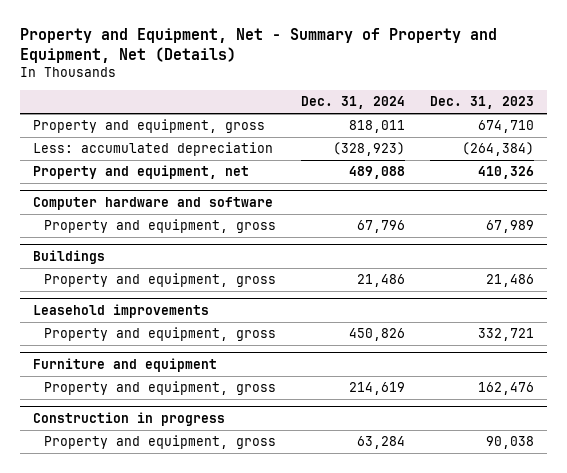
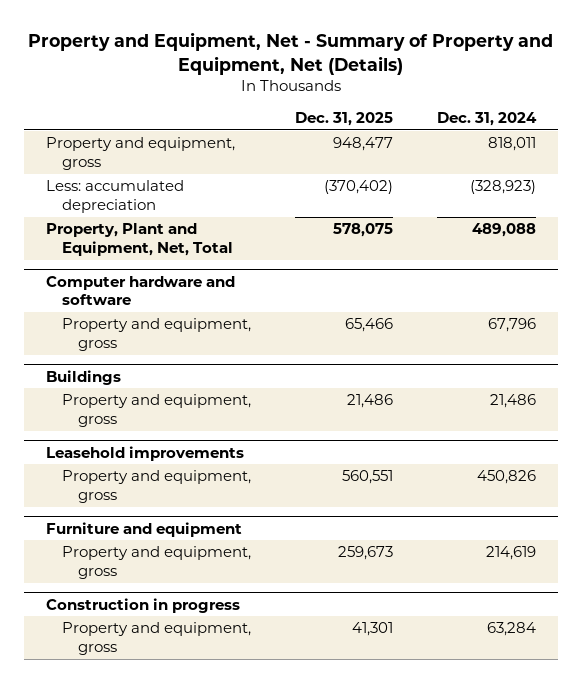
[430,96,535,110] Dec. 31, 2023 -> none
none -> [295,112,394,127] Dec. 31, 2025
[32,165,249,180] Property and equipment, net -> [45,223,234,256] Property, Plant and Equipment, Net, Total

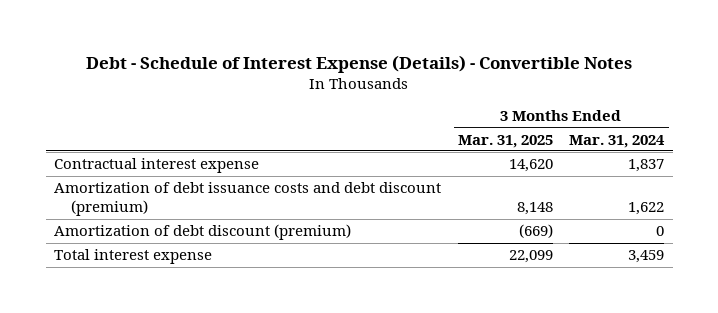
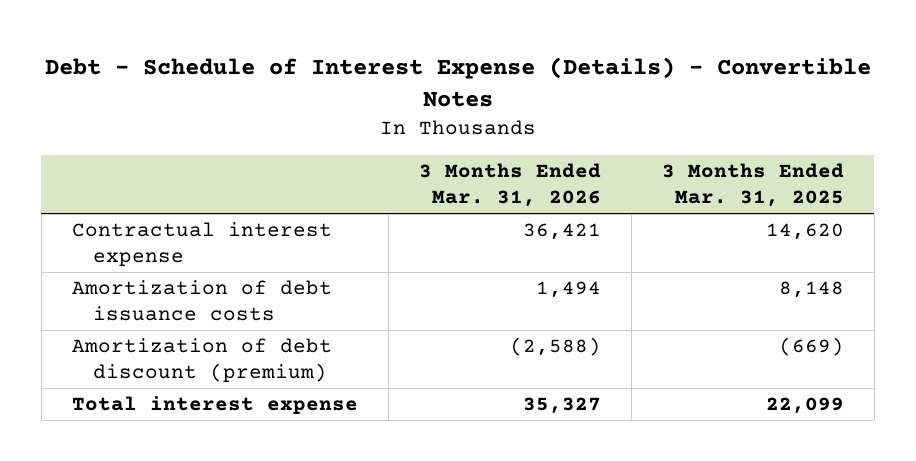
[569,134,666,148] Mar. 31, 2024 -> none
none -> [418,163,601,208] 3 Months Ended Mar. 31, 2026
[53,182,441,217] Amortization of debt issuance costs and debt discount (premium) -> [71,280,332,322] Amortization of debt issuance costs

